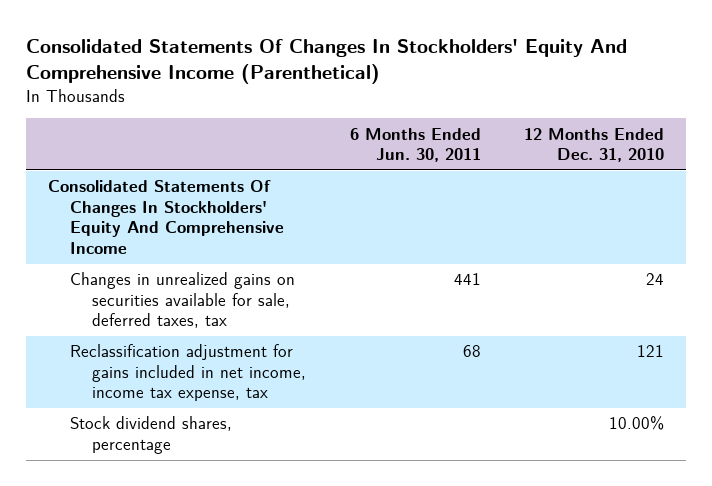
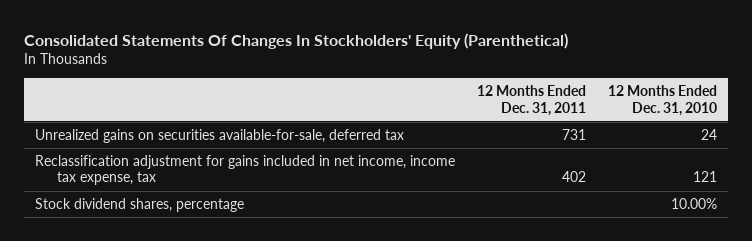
[26,38,628,84] Consolidated Statements Of Changes In Stockholders' Equity And Comprehensive Income (Parenthetical) -> [24,32,569,49] Consolidated Statements Of Changes In Stockholders' Equity (Parenthetical)
[349,127,481,163] 6 Months Ended Jun. 30, 2011 -> none
none -> [477,85,587,116] 12 Months Ended Dec. 31, 2011
[48,180,285,254] Consolidated Statements Of Changes In Stockholders' Equity And Comprehensive Income -> none
[70,272,296,329] Changes in unrealized gains on securities available for sale, deferred taxes, tax -> [35,129,405,144] Unrealized gains on securities available-for-sale, deferred tax

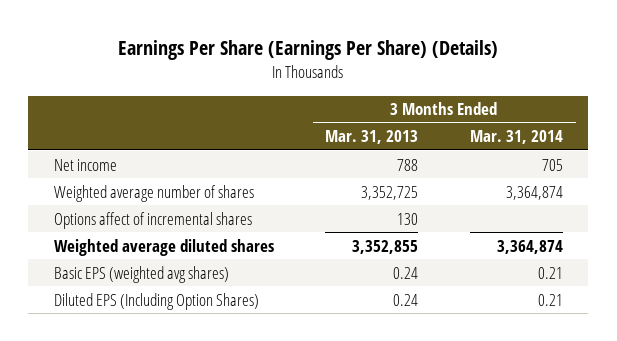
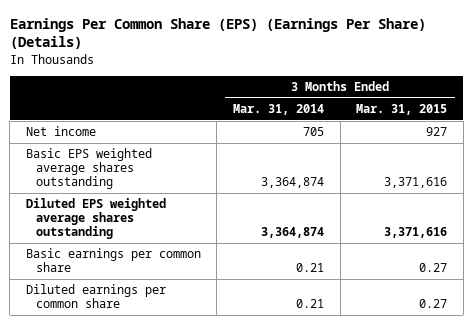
[118,40,499,61] Earnings Per Share (Earnings Per Share) (Details) -> [9,17,426,50] Earnings Per Common Share (EPS) (Earnings Per Share) (Details)
[325,130,419,145] Mar. 31, 2013 -> none
none -> [356,104,448,116] Mar. 31, 2015
[54,211,253,229] Options affect of incremental shares -> none
[54,184,255,202] Weighted average number of shares -> [25,148,152,190] Basic EPS weighted average shares outstanding
[54,238,275,256] Weighted average diluted shares -> [25,198,166,240] Diluted EPS weighted average shares outstanding
[54,265,230,283] Basic EPS (weighted avg shares) -> [25,248,201,273] Basic earnings per common share
[54,292,260,310] Diluted EPS (Including Option Shares) -> [25,284,166,309] Diluted earnings per common share

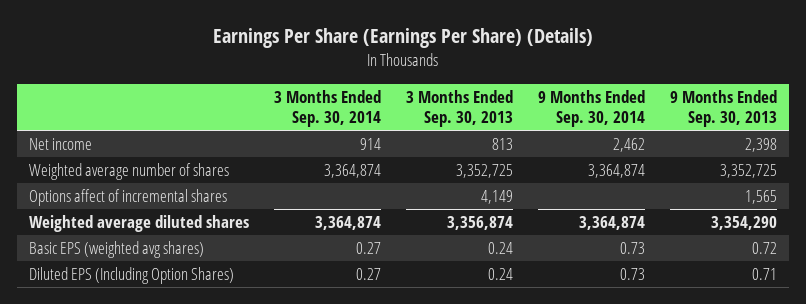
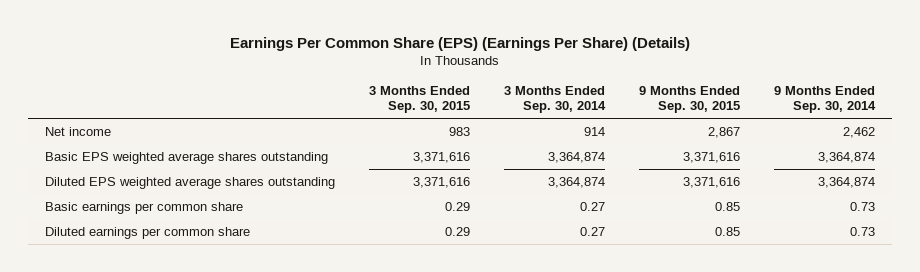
[212,28,593,49] Earnings Per Share (Earnings Per Share) (Details) -> [229,36,690,51] Earnings Per Common Share (EPS) (Earnings Per Share) (Details)
[405,89,513,128] 3 Months Ended Sep. 30, 2013 -> none
[669,89,777,128] 9 Months Ended Sep. 30, 2013 -> none
none -> [368,85,470,114] 3 Months Ended Sep. 30, 2015
none -> [639,85,741,114] 9 Months Ended Sep. 30, 2015
[29,189,228,207] Options affect of incremental shares -> none
[29,163,230,181] Weighted average number of shares -> [44,151,328,164] Basic EPS weighted average shares outstanding
[29,215,250,233] Weighted average diluted shares -> [44,176,335,189] Diluted EPS weighted average shares outstanding
[29,241,205,259] Basic EPS (weighted avg shares) -> [44,201,243,214] Basic earnings per common share
[29,267,235,285] Diluted EPS (Including Option Shares) -> [44,226,250,239] Diluted earnings per common share

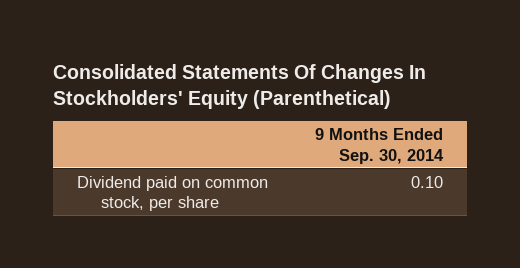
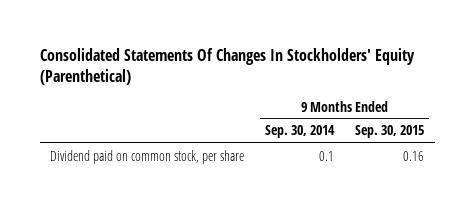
none -> [355,125,425,139] Sep. 30, 2015
[411,175,444,188] 0.10 -> [319,150,335,161] 0.1

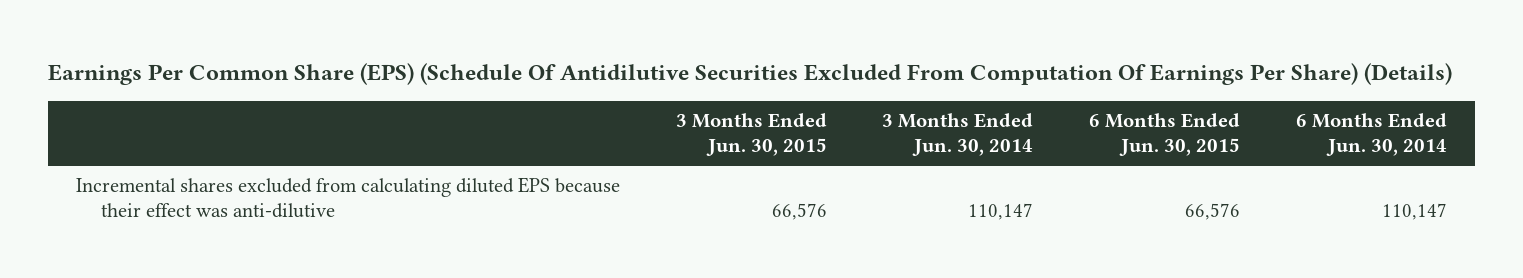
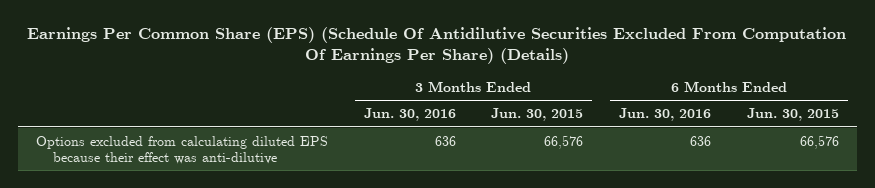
[882,113,1034,157] 3 Months Ended Jun. 30, 2014 -> none
[1295,113,1447,157] 6 Months Ended Jun. 30, 2014 -> none
none -> [363,108,456,122] Jun. 30, 2016
none -> [618,108,711,122] Jun. 30, 2016
[76,177,621,219] Incremental shares excluded from calculating diluted EPS because their effect was anti-dilutive -> [35,135,328,164] Options excluded from calculating diluted EPS because their effect was anti-dilutive

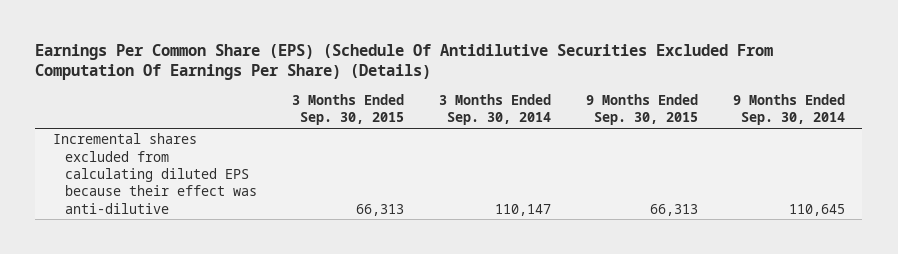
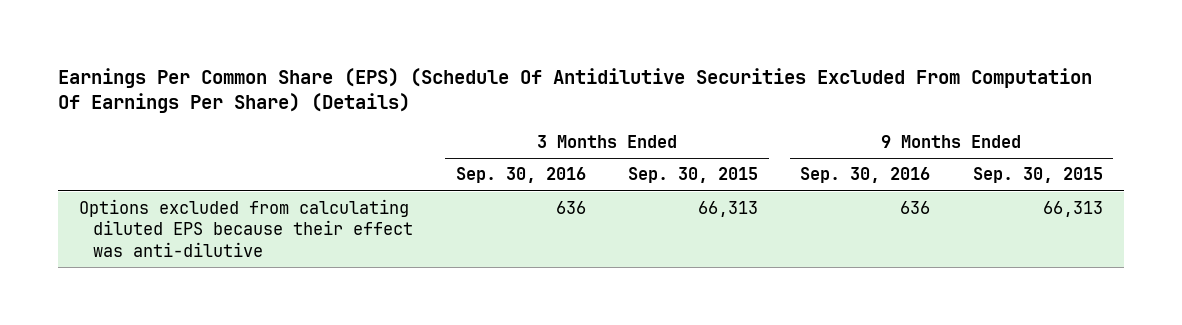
[438,94,551,126] 3 Months Ended Sep. 30, 2014 -> none
[732,94,845,126] 9 Months Ended Sep. 30, 2014 -> none
none -> [455,167,586,184] Sep. 30, 2016
none -> [800,167,931,184] Sep. 30, 2016
[52,133,257,214] Incremental shares excluded from calculating diluted EPS because their effect was anti-dilutive -> [78,199,414,257] Options excluded from calculating diluted EPS because their effect was anti-dilutive

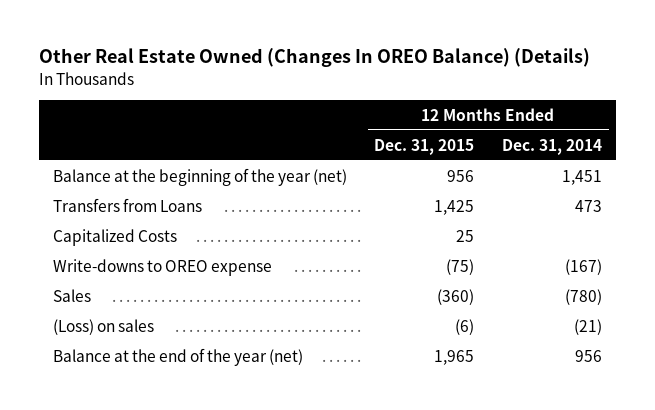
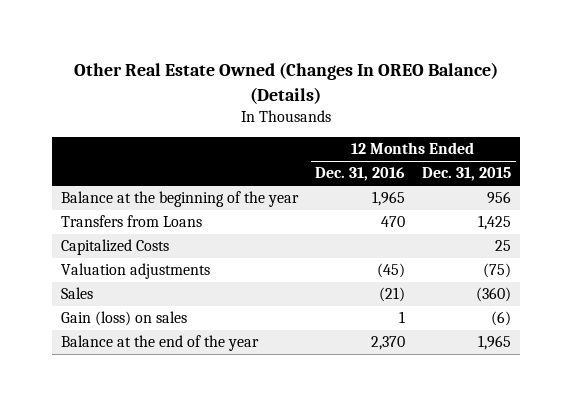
[502,138,603,155] Dec. 31, 2014 -> none
none -> [315,167,406,182] Dec. 31, 2016
[52,167,347,186] Balance at the beginning of the year (net) -> [61,191,300,208] Balance at the beginning of the year
[52,258,272,276] Write-downs to OREO expense -> [61,263,211,280] Valuation adjustments
[52,318,154,335] (Loss) on sales -> [61,311,188,327] Gain (loss) on sales
[52,347,303,366] Balance at the end of the year (net) -> [61,335,260,352] Balance at the end of the year

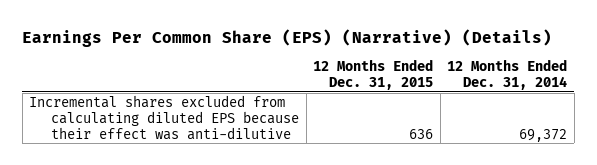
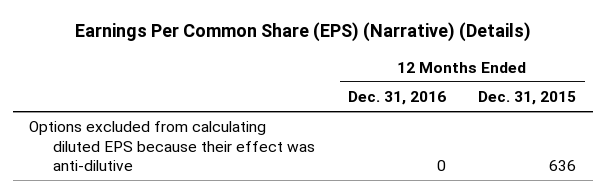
[447,59,568,90] 12 Months Ended Dec. 31, 2014 -> none
none -> [347,91,446,106] Dec. 31, 2016
[29,95,300,140] Incremental shares excluded from calculating diluted EPS because their effect was anti-dilutive -> [29,121,316,171] Options excluded from calculating diluted EPS because their effect was anti-dilutive

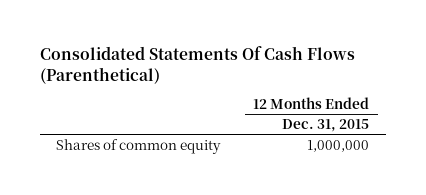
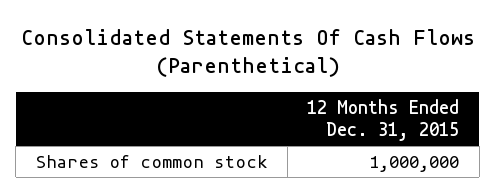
[56,138,222,154] Shares of common equity -> [35,154,268,168] Shares of common stock

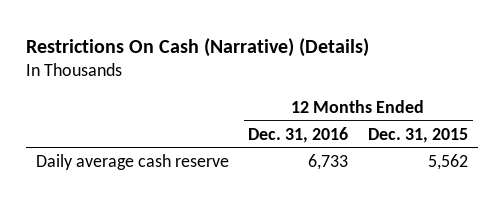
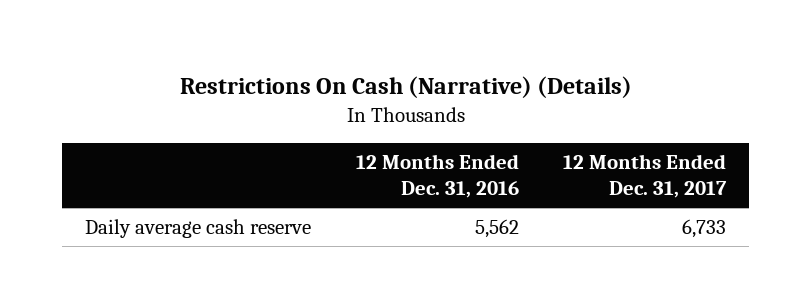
[368,127,469,143] Dec. 31, 2015 -> none
none -> [563,153,728,198] 12 Months Ended Dec. 31, 2017
[308,154,349,171] 6,733 -> [474,219,519,239] 5,562

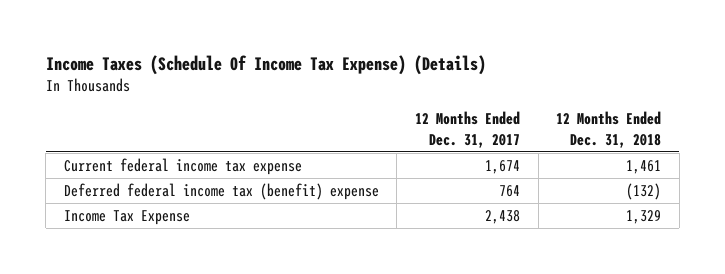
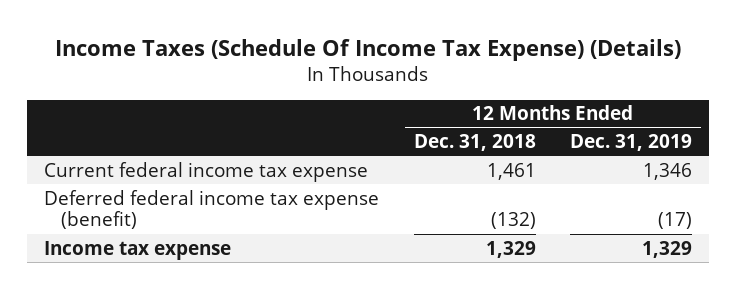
[415,111,521,148] 12 Months Ended Dec. 31, 2017 -> none
none -> [569,134,692,152] Dec. 31, 2019
[63,182,379,200] Deferred federal income tax (benefit) expense -> [44,189,380,230] Deferred federal income tax expense (benefit)
[63,209,190,225] Income Tax Expense -> [44,240,232,260] Income tax expense

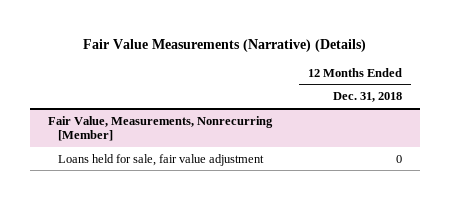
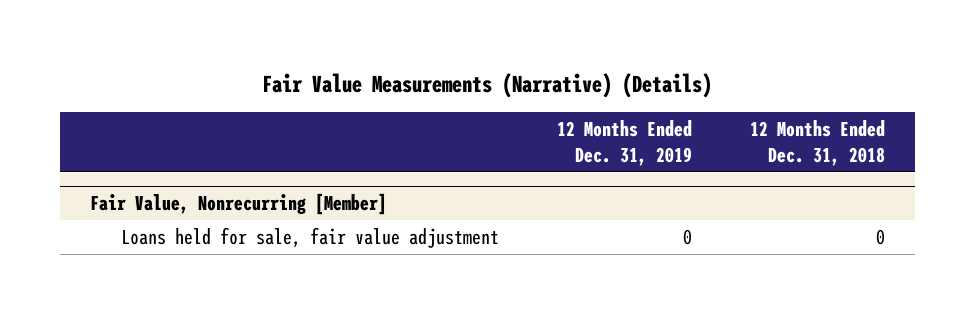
none -> [557,119,693,166] 12 Months Ended Dec. 31, 2019
[47,115,273,141] Fair Value, Measurements, Nonrecurring [Member] -> [89,192,387,215] Fair Value, Nonrecurring [Member]

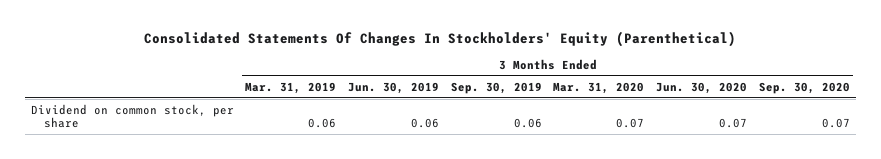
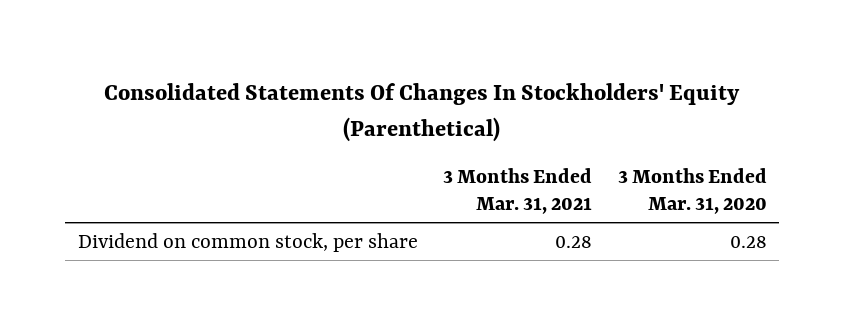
[245,81,337,94] Mar. 31, 2019 -> none
[348,81,440,94] Jun. 30, 2019 -> none
[450,81,542,94] Sep. 30, 2019 -> none
[656,81,748,94] Jun. 30, 2020 -> none
[758,81,850,94] Sep. 30, 2020 -> none
none -> [443,168,593,215] 3 Months Ended Mar. 31, 2021
[616,118,645,129] 0.07 -> [729,235,767,248] 0.28

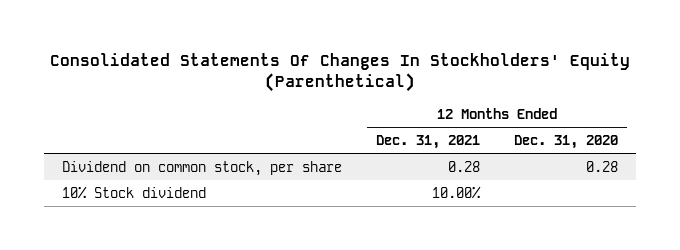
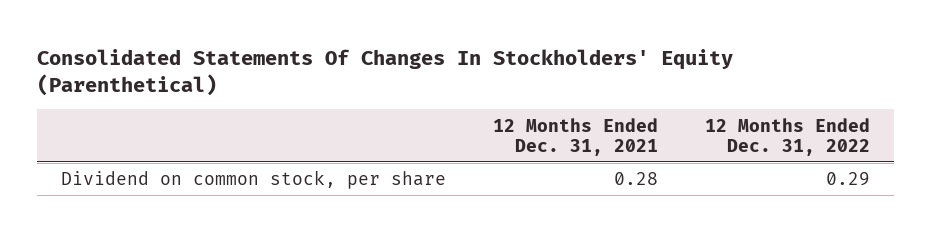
[514,135,619,150] Dec. 31, 2020 -> none
none -> [705,117,871,156] 12 Months Ended Dec. 31, 2022
[61,185,206,199] 10% Stock dividend -> none

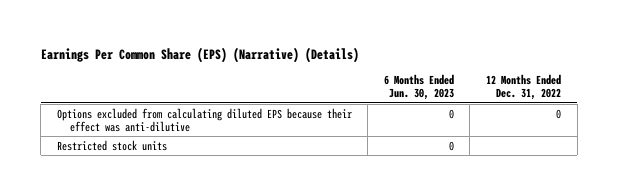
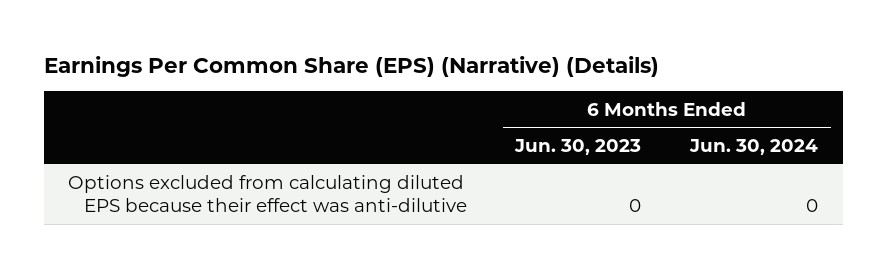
[486,73,562,101] 12 Months Ended Dec. 31, 2022 -> none
none -> [689,138,819,155] Jun. 30, 2024
[56,139,167,151] Restricted stock units -> none

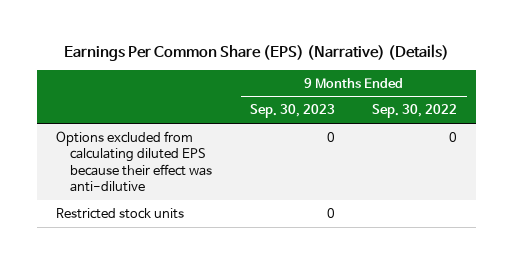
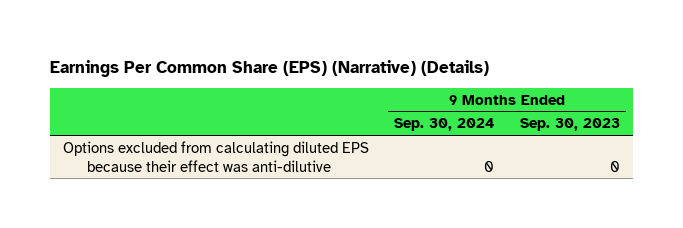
[372,104,458,119] Sep. 30, 2022 -> none
none -> [394,118,495,132] Sep. 30, 2024
[56,207,185,219] Restricted stock units -> none

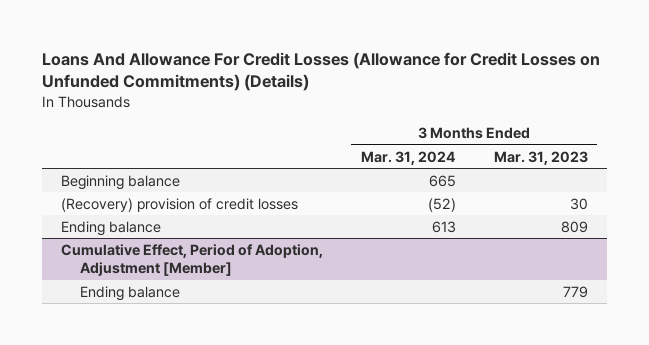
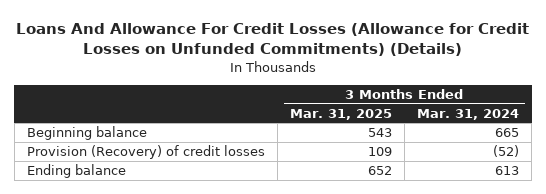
[493,150,588,165] Mar. 31, 2023 -> none
none -> [289,108,392,120] Mar. 31, 2025
[61,197,299,212] (Recovery) provision of credit losses -> [26,145,265,160] Provision (Recovery) of credit losses
[61,243,324,277] Cumulative Effect, Period of Adoption, Adjustment [Member] -> none
[79,285,180,301] Ending balance -> none

